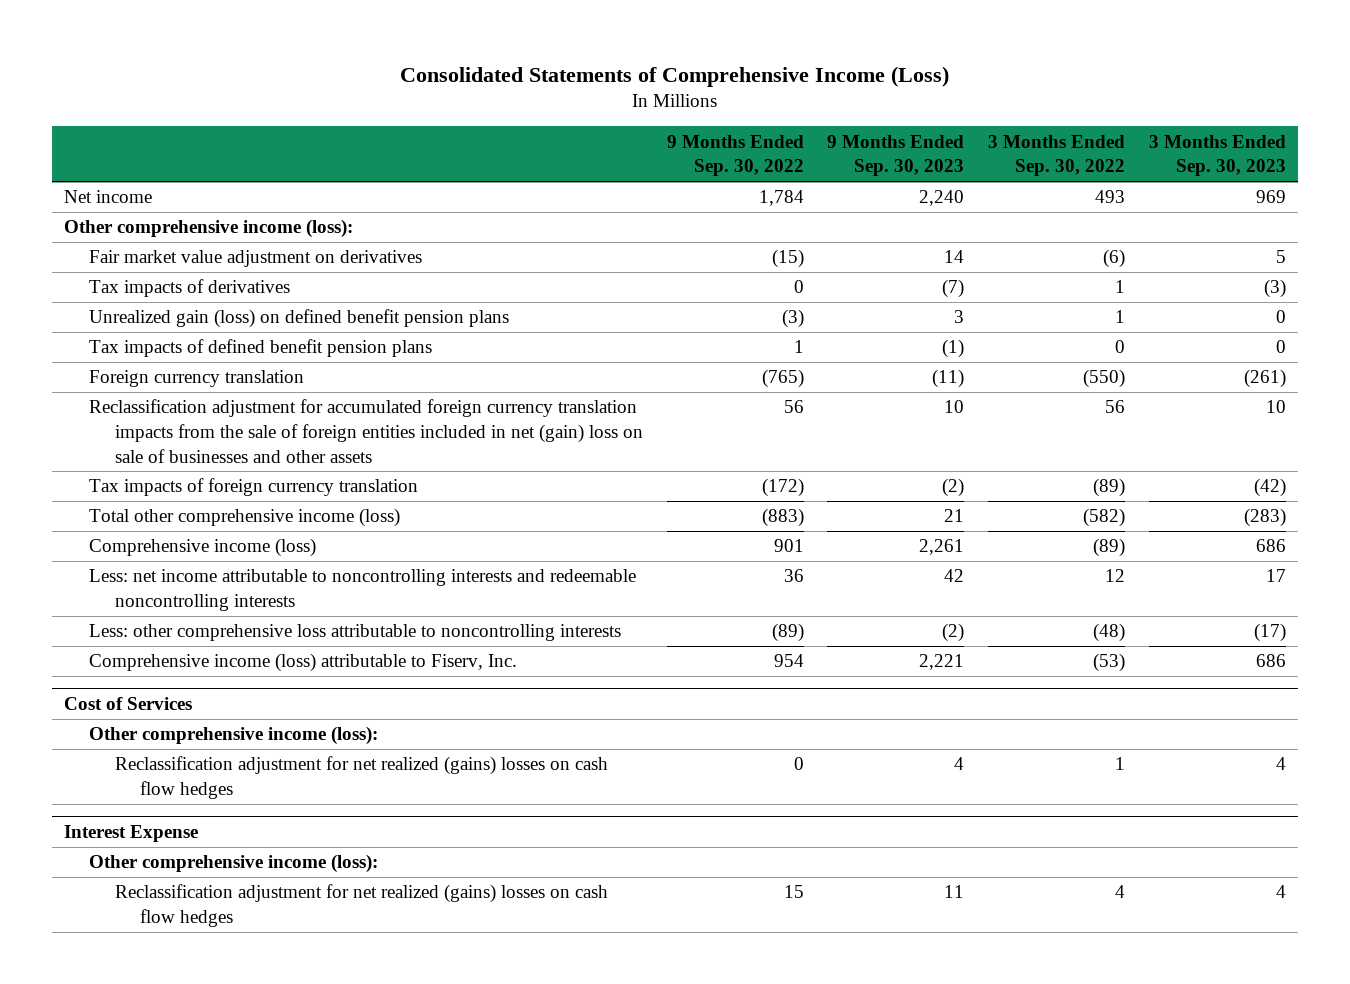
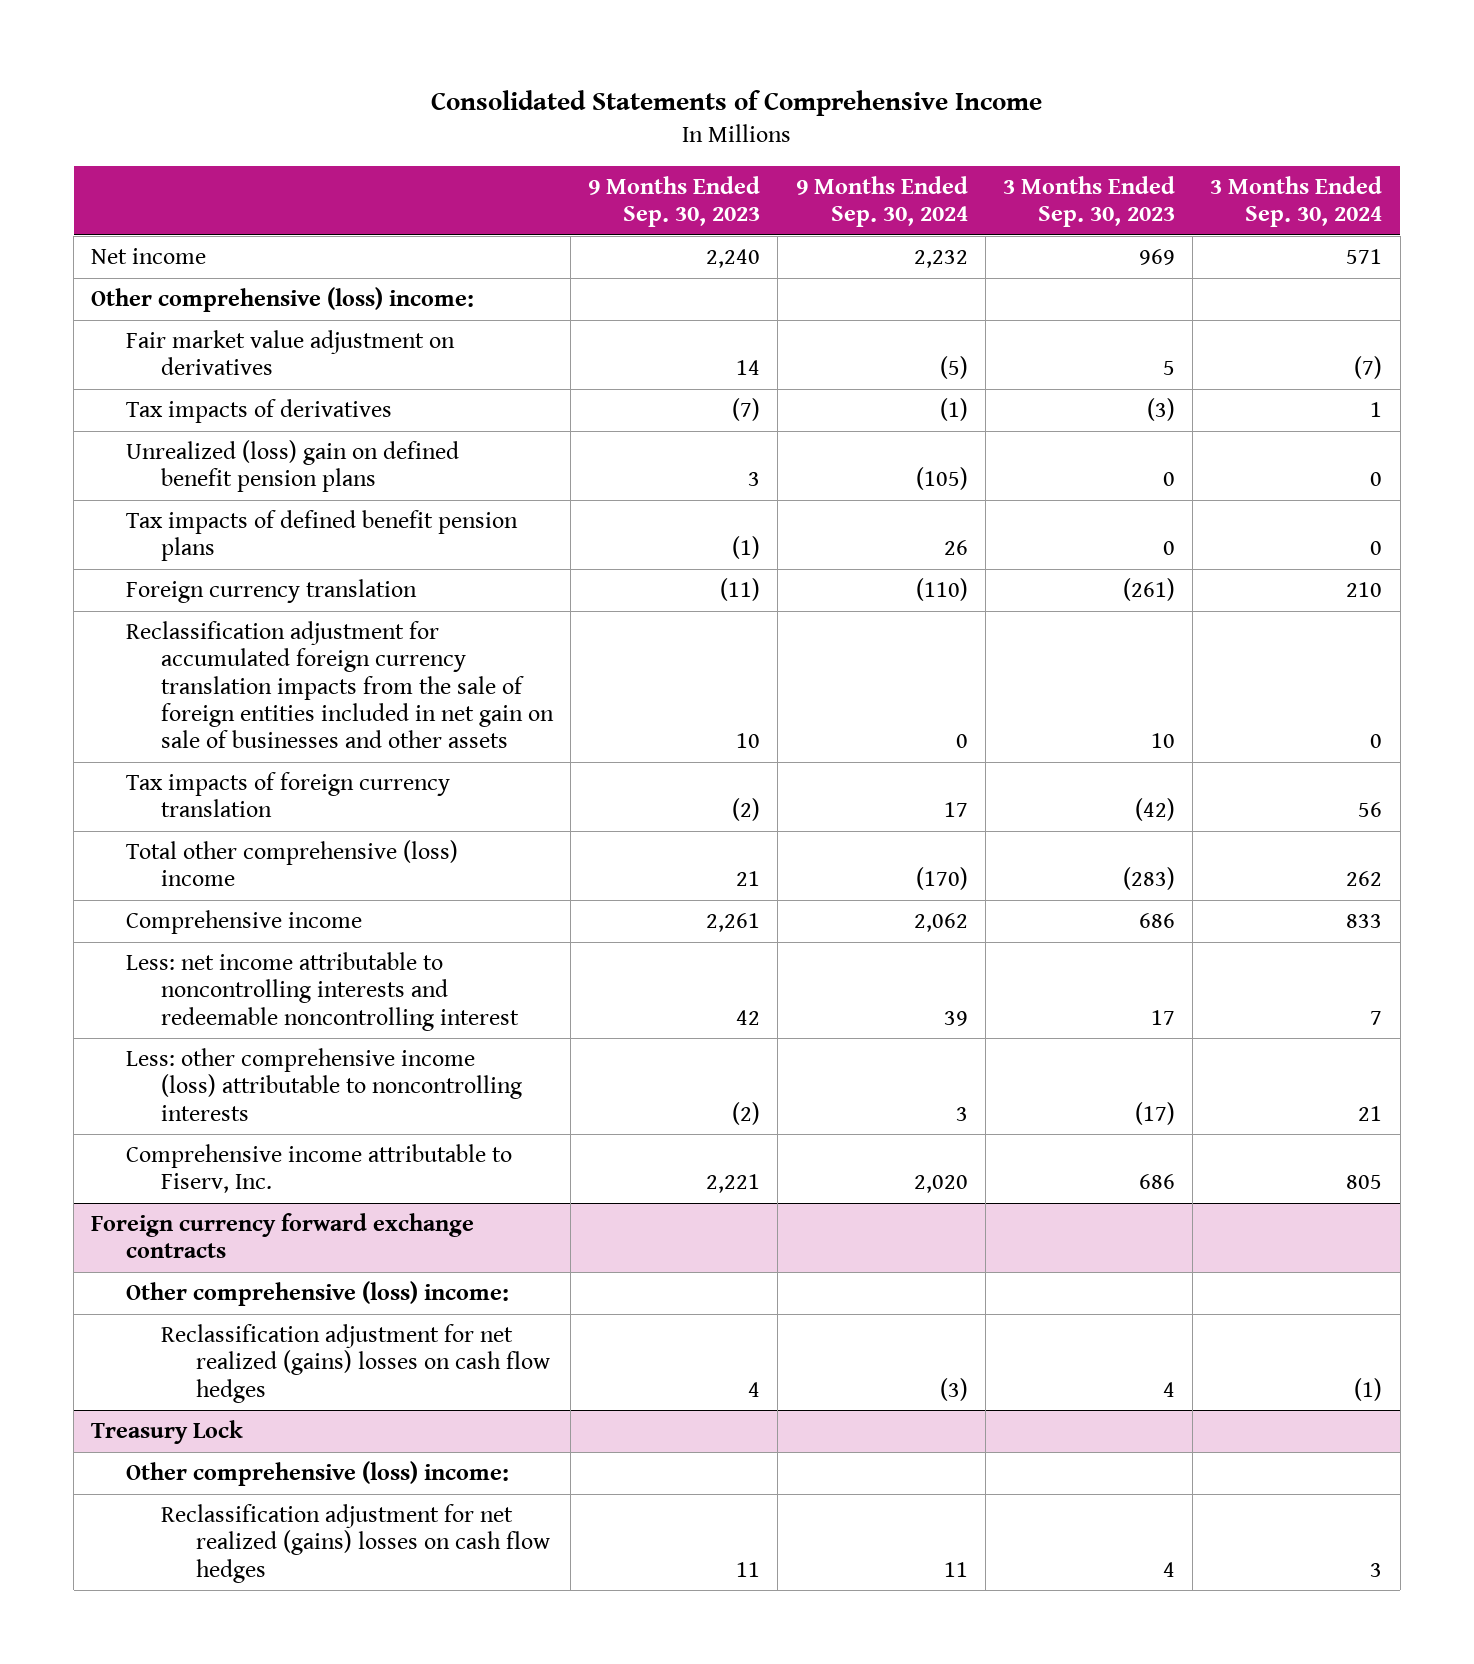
[400,65,950,87] Consolidated Statements of Comprehensive Income (Loss) -> [430,90,1042,117] Consolidated Statements of Comprehensive Income
[666,134,804,177] 9 Months Ended Sep. 30, 2022 -> none
[988,134,1126,177] 3 Months Ended Sep. 30, 2022 -> none
none -> [795,175,968,227] 9 Months Ended Sep. 30, 2024
none -> [1210,175,1383,227] 3 Months Ended Sep. 30, 2024
[64,219,354,239] Other comprehensive income (loss): -> [91,287,475,313] Other comprehensive (loss) income:
[89,309,510,329] Unrealized gain (loss) on defined benefit pension plans -> [126,440,460,493] Unrealized (loss) gain on defined benefit pension plans
[89,399,643,463] Reclassification adjustment for accumulated foreign currency translation impacts from the sale of foreign entities included in net (gain) loss on sale of businesses and other assets -> [126,621,554,748] Reclassification adjustment for accumulated foreign currency translation impacts from the sale of foreign entities included in net gain on sale of businesses and other assets
[64,696,193,710] Cost of Services -> none
[89,508,401,528] Total other comprehensive income (loss) -> [126,840,459,887] Total other comprehensive (loss) income
[89,538,317,558] Comprehensive income (loss) -> [126,910,363,935] Comprehensive income
[89,569,637,611] Less: net income attributable to noncontrolling interests and redeemable noncontrolling interests -> [126,952,519,1031] Less: net income attributable to noncontrolling interests and redeemable noncontrolling interest
[89,624,622,642] Less: other comprehensive loss attributable to noncontrolling interests -> [126,1048,522,1121] Less: other comprehensive income (loss) attributable to noncontrolling interests
[89,653,518,673] Comprehensive income (loss) attributable to Fiserv, Inc. -> [126,1144,513,1194] Comprehensive income attributable to Fiserv, Inc.
none -> [91,1213,475,1259] Foreign currency forward exchange contracts
[89,726,379,746] Other comprehensive income (loss): -> [126,1281,510,1307] Other comprehensive (loss) income:
[64,824,199,842] Interest Expense -> none
none -> [91,1420,244,1445] Treasury Lock
[89,854,379,874] Other comprehensive income (loss): -> [126,1461,510,1487] Other comprehensive (loss) income:

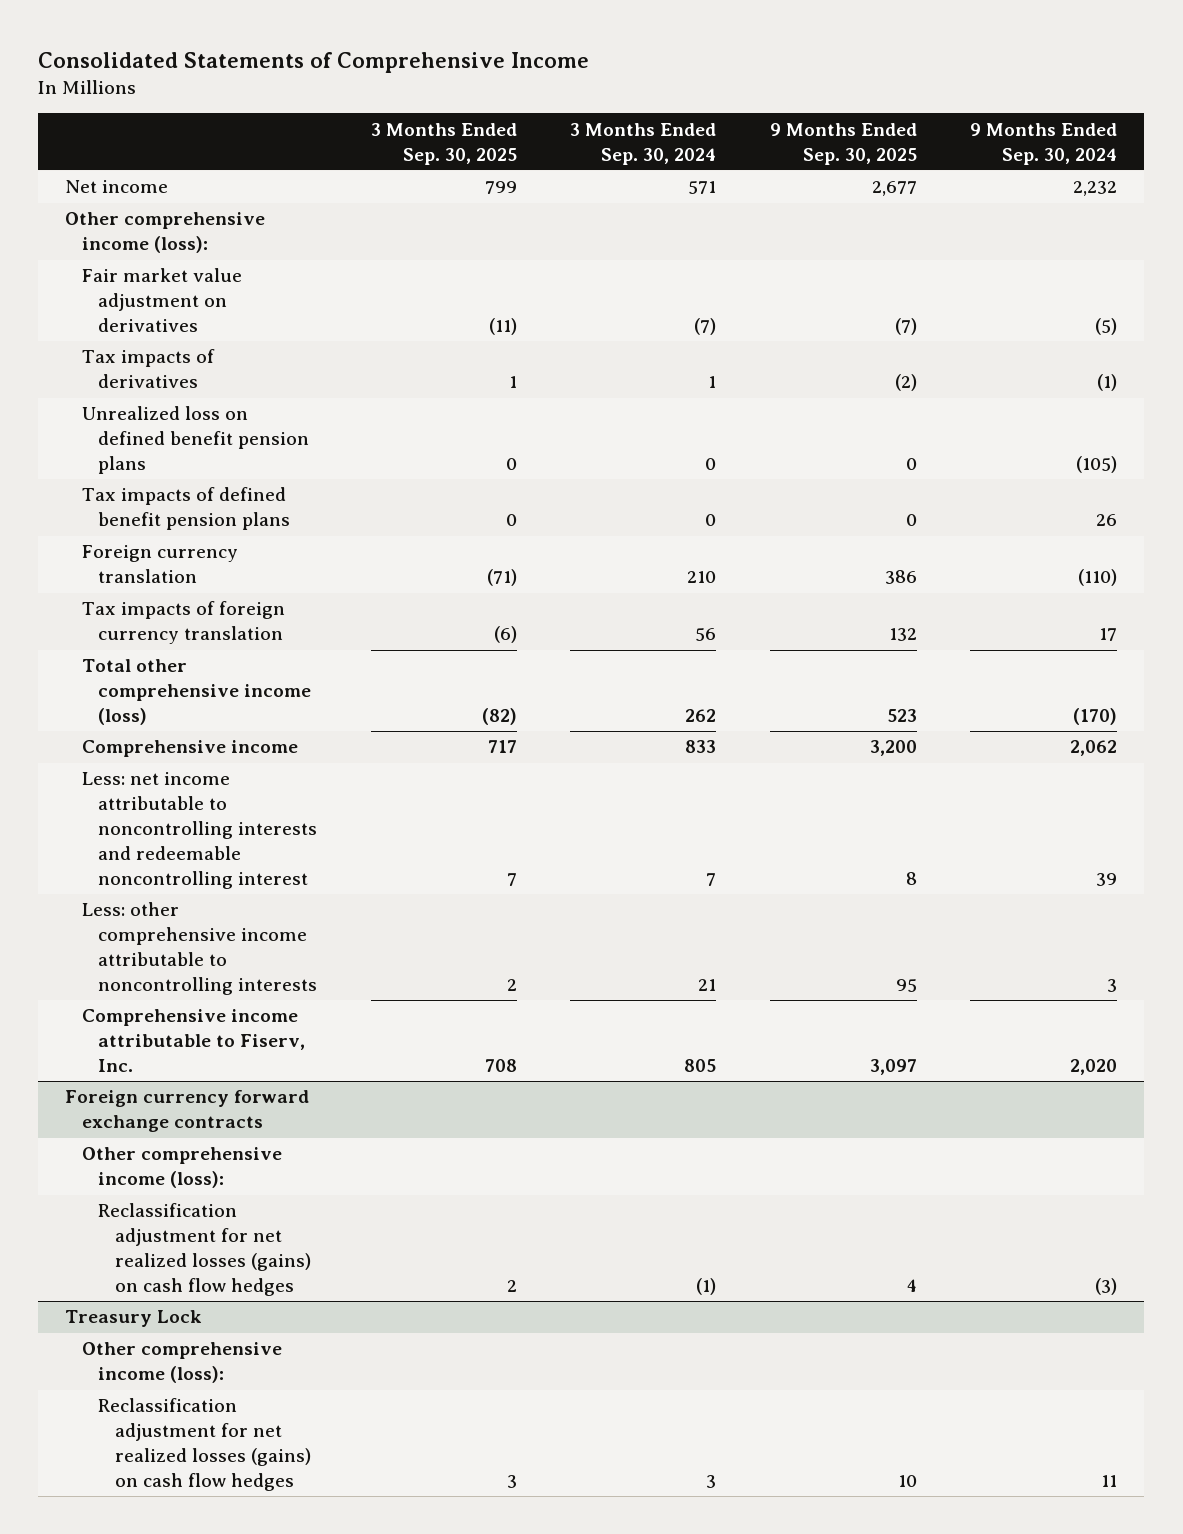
[588,175,761,227] 9 Months Ended Sep. 30, 2023 -> none
[1003,175,1176,227] 3 Months Ended Sep. 30, 2023 -> none
none -> [370,122,517,165] 3 Months Ended Sep. 30, 2025
none -> [769,122,917,165] 9 Months Ended Sep. 30, 2025
[91,287,475,313] Other comprehensive (loss) income: -> [65,212,266,254] Other comprehensive income (loss):
[126,440,460,493] Unrealized (loss) gain on defined benefit pension plans -> [81,406,310,475] Unrealized loss on defined benefit pension plans
[126,621,554,748] Reclassification adjustment for accumulated foreign currency translation impacts from the sale of foreign entities included in net gain on sale of businesses and other assets -> none
[126,840,459,887] Total other comprehensive (loss) income -> [81,659,312,726] Total other comprehensive income (loss)
[126,1048,522,1121] Less: other comprehensive income (loss) attributable to noncontrolling interests -> [81,902,318,996] Less: other comprehensive income attributable to noncontrolling interests
[126,1281,510,1307] Other comprehensive (loss) income: -> [81,1147,282,1189] Other comprehensive income (loss):
[160,1324,550,1403] Reclassification adjustment for net realized (gains) losses on cash flow hedges -> [98,1203,311,1297] Reclassification adjustment for net realized losses (gains) on cash flow hedges
[126,1461,510,1487] Other comprehensive (loss) income: -> [81,1342,282,1384] Other comprehensive income (loss):
[160,1504,550,1583] Reclassification adjustment for net realized (gains) losses on cash flow hedges -> [98,1398,311,1492] Reclassification adjustment for net realized losses (gains) on cash flow hedges

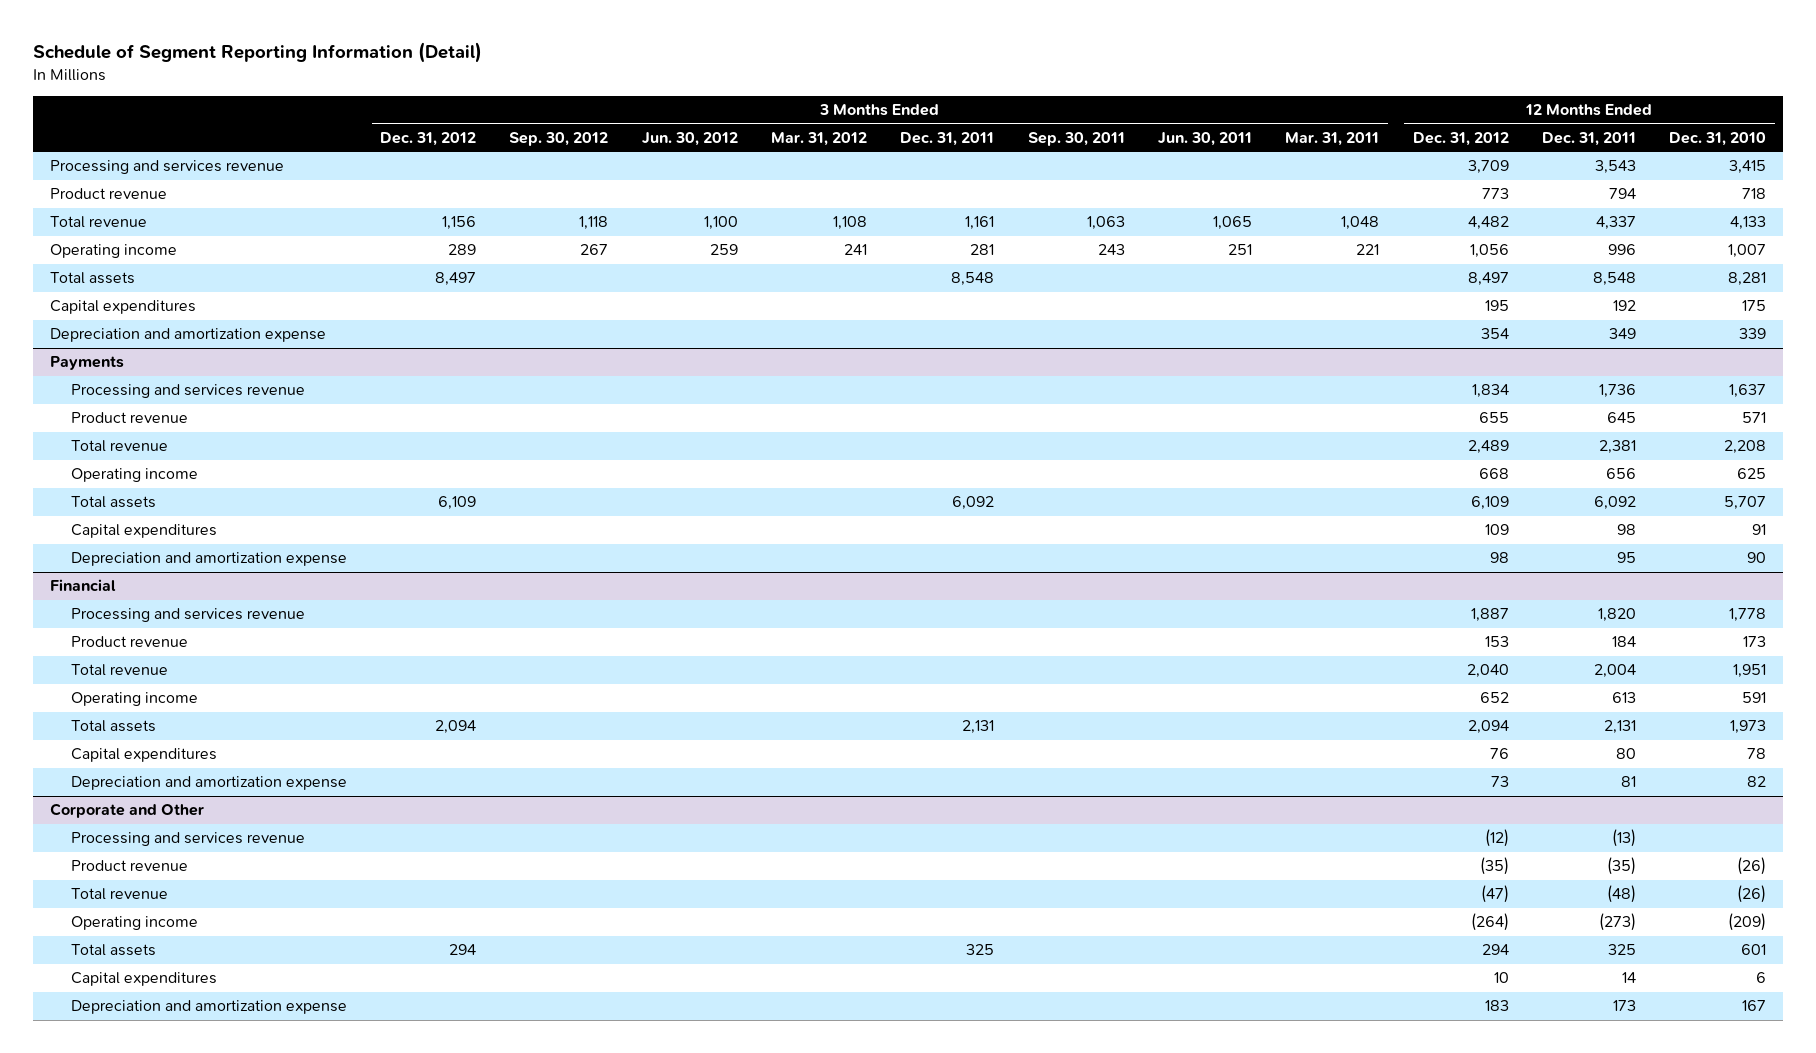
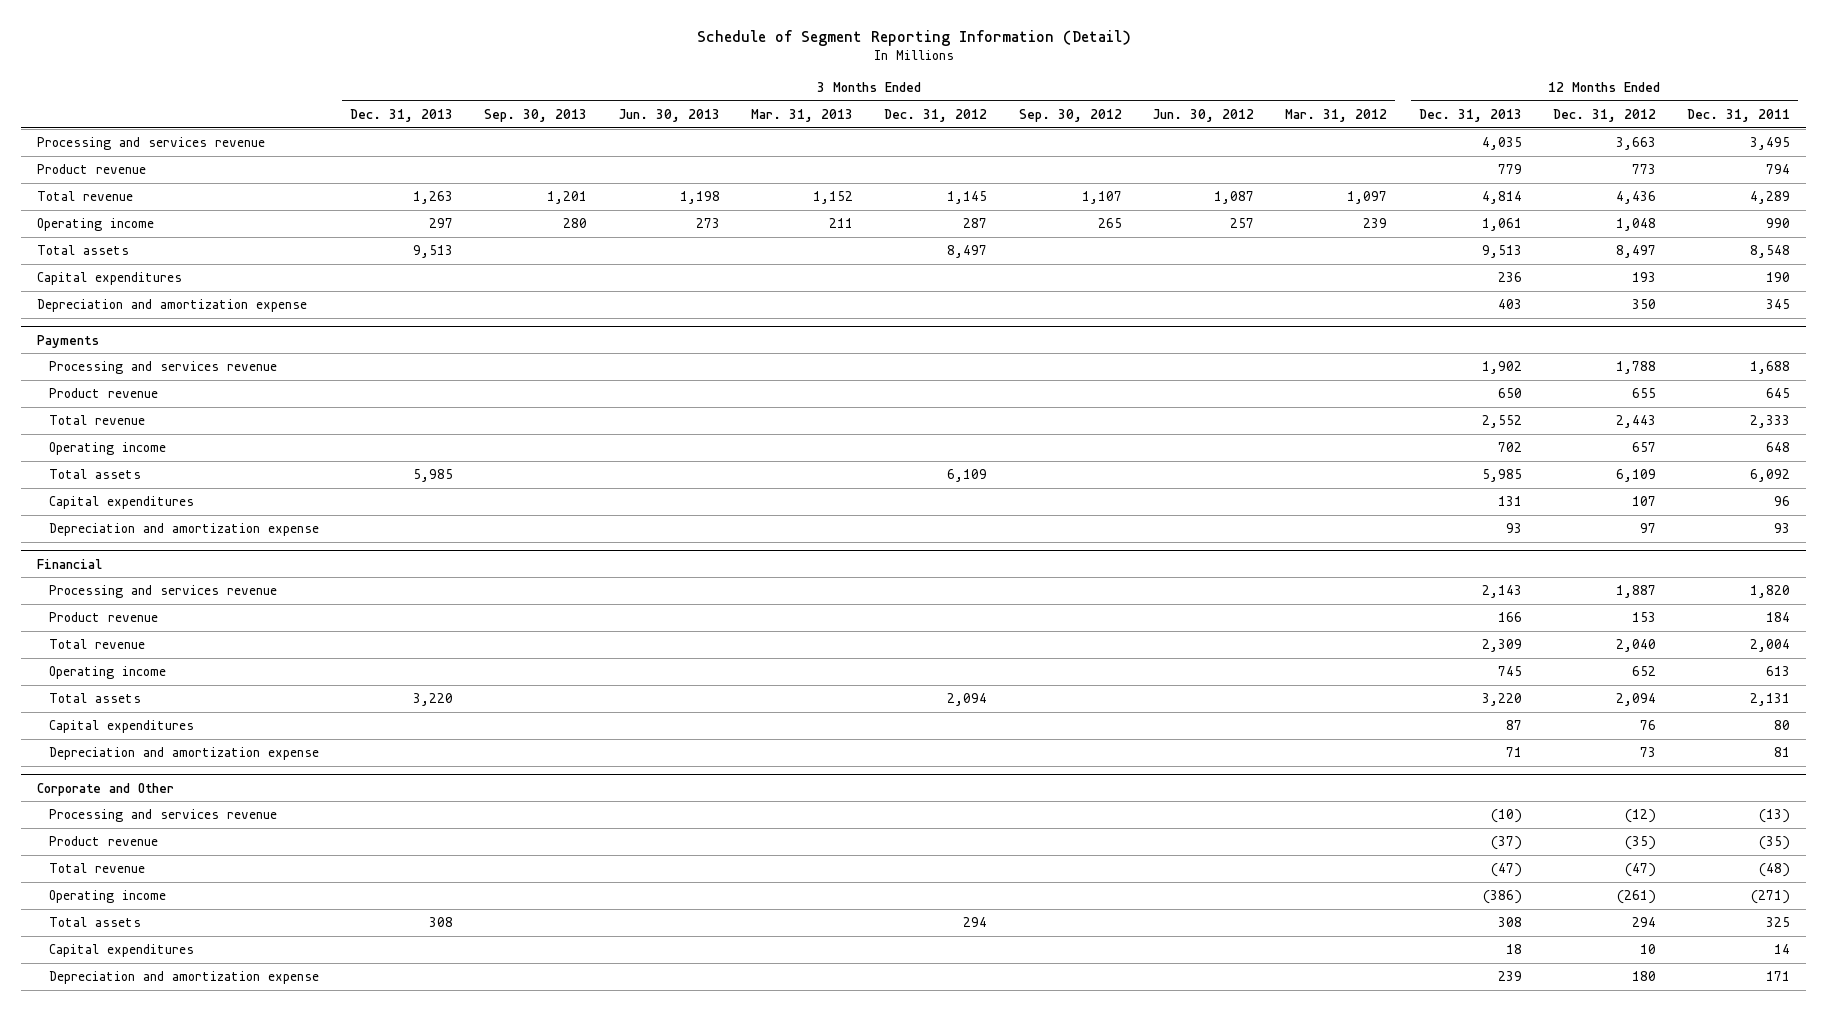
[900,131,995,146] Dec. 31, 2011 -> none
[1027,131,1125,146] Sep. 30, 2011 -> none
[1157,131,1252,146] Jun. 30, 2011 -> none
[1285,131,1380,146] Mar. 31, 2011 -> none
[1669,131,1767,146] Dec. 31, 2010 -> none
none -> [350,108,454,122] Dec. 31, 2013
none -> [484,108,588,122] Sep. 30, 2013
none -> [618,108,720,122] Jun. 30, 2013
none -> [751,108,854,122] Mar. 31, 2013
none -> [1418,108,1522,122] Dec. 31, 2013
[1467,160,1509,175] 3,709 -> [1615,137,1656,151] 3,663
[1594,160,1636,175] 3,543 -> [1750,137,1791,151] 3,495
[441,216,476,231] 1,156 -> [947,191,988,205] 1,145
[579,216,609,231] 1,118 -> [1081,191,1122,205] 1,107
[703,216,738,231] 1,100 -> [1213,191,1254,205] 1,087
[832,216,867,231] 1,108 -> [1347,191,1388,205] 1,097
[1467,216,1509,231] 4,482 -> [1615,191,1656,205] 4,436
[1595,216,1636,231] 4,337 -> [1750,191,1791,205] 4,289
[447,244,476,256] 289 -> [963,218,988,229] 287
[580,244,609,256] 267 -> [1097,218,1122,229] 265
[709,244,738,256] 259 -> [1229,218,1254,229] 257
[843,244,867,256] 241 -> [1363,218,1388,229] 239
[1469,244,1509,259] 1,056 -> [1615,218,1656,232] 1,048
[1607,244,1636,256] 996 -> [1766,218,1791,229] 990
[1484,300,1509,312] 195 -> [1631,272,1656,283] 193
[1612,300,1636,312] 192 -> [1766,272,1791,283] 190
[1480,328,1509,340] 354 -> [1631,299,1656,310] 350
[1608,328,1636,340] 349 -> [1766,299,1791,310] 345
[1471,384,1509,399] 1,834 -> [1615,361,1656,375] 1,788
[1598,384,1636,399] 1,736 -> [1750,361,1791,375] 1,688
[1467,440,1509,455] 2,489 -> [1615,415,1656,429] 2,443
[1598,440,1636,455] 2,381 -> [1750,415,1791,429] 2,333
[1478,468,1509,480] 668 -> [1631,442,1656,453] 657
[1605,468,1636,480] 656 -> [1766,442,1791,453] 648
[1484,524,1509,536] 109 -> [1631,496,1656,507] 107
[1616,524,1636,536] 98 -> [1774,496,1791,507] 96
[1489,552,1509,564] 98 -> [1639,523,1656,534] 97
[1616,552,1636,564] 95 -> [1774,523,1791,534] 93
[1470,913,1509,932] (264) -> [1616,890,1656,905] (261)
[1598,913,1636,932] (273) -> [1751,890,1791,905] (271)
[1484,1000,1509,1012] 183 -> [1631,971,1656,982] 180
[1612,1000,1636,1012] 173 -> [1766,971,1791,982] 171

